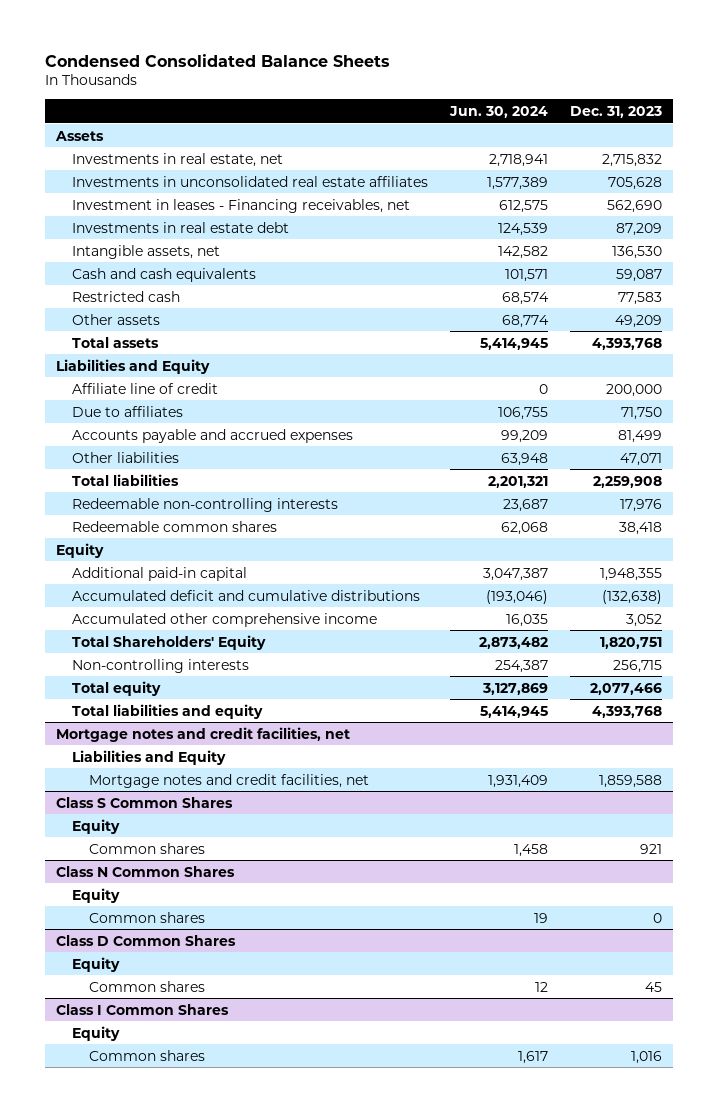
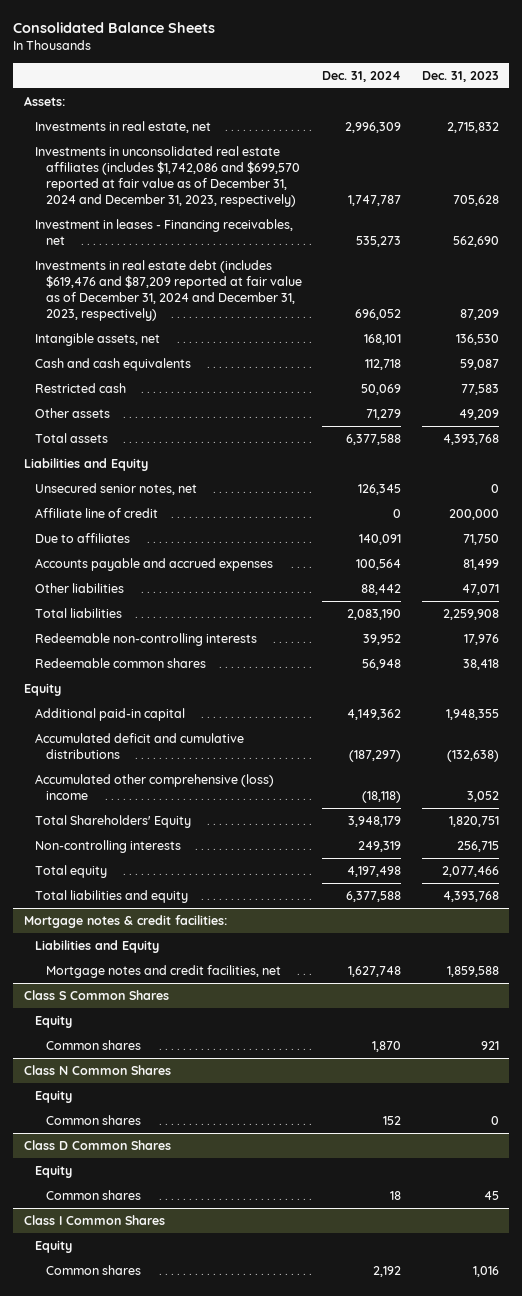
[45,53,391,67] Condensed Consolidated Balance Sheets -> [13,21,216,33] Consolidated Balance Sheets
[449,105,549,118] Jun. 30, 2024 -> none
none -> [322,70,402,82] Dec. 31, 2024
[55,130,105,141] Assets -> [23,96,65,107] Assets:
[72,175,429,187] Investments in unconsolidated real estate affiliates -> [34,146,300,207] Investments in unconsolidated real estate affiliates (includes $1,742,086 and $699,570 reported at fair value as of December 31, 2024 and December 31, 2023, respectively)
[72,221,290,233] Investments in real estate debt -> [34,260,302,321] Investments in real estate debt (includes $619,476 and $87,209 reported at fair value as of December 31, 2024 and December 31, 2023, respectively)
none -> [34,483,197,496] Unsecured senior notes, net
[72,612,378,627] Accumulated other comprehensive income -> [34,774,274,800] Accumulated other comprehensive (loss) income
[56,726,351,742] Mortgage notes and credit facilities, net -> [23,915,227,929] Mortgage notes & credit facilities:

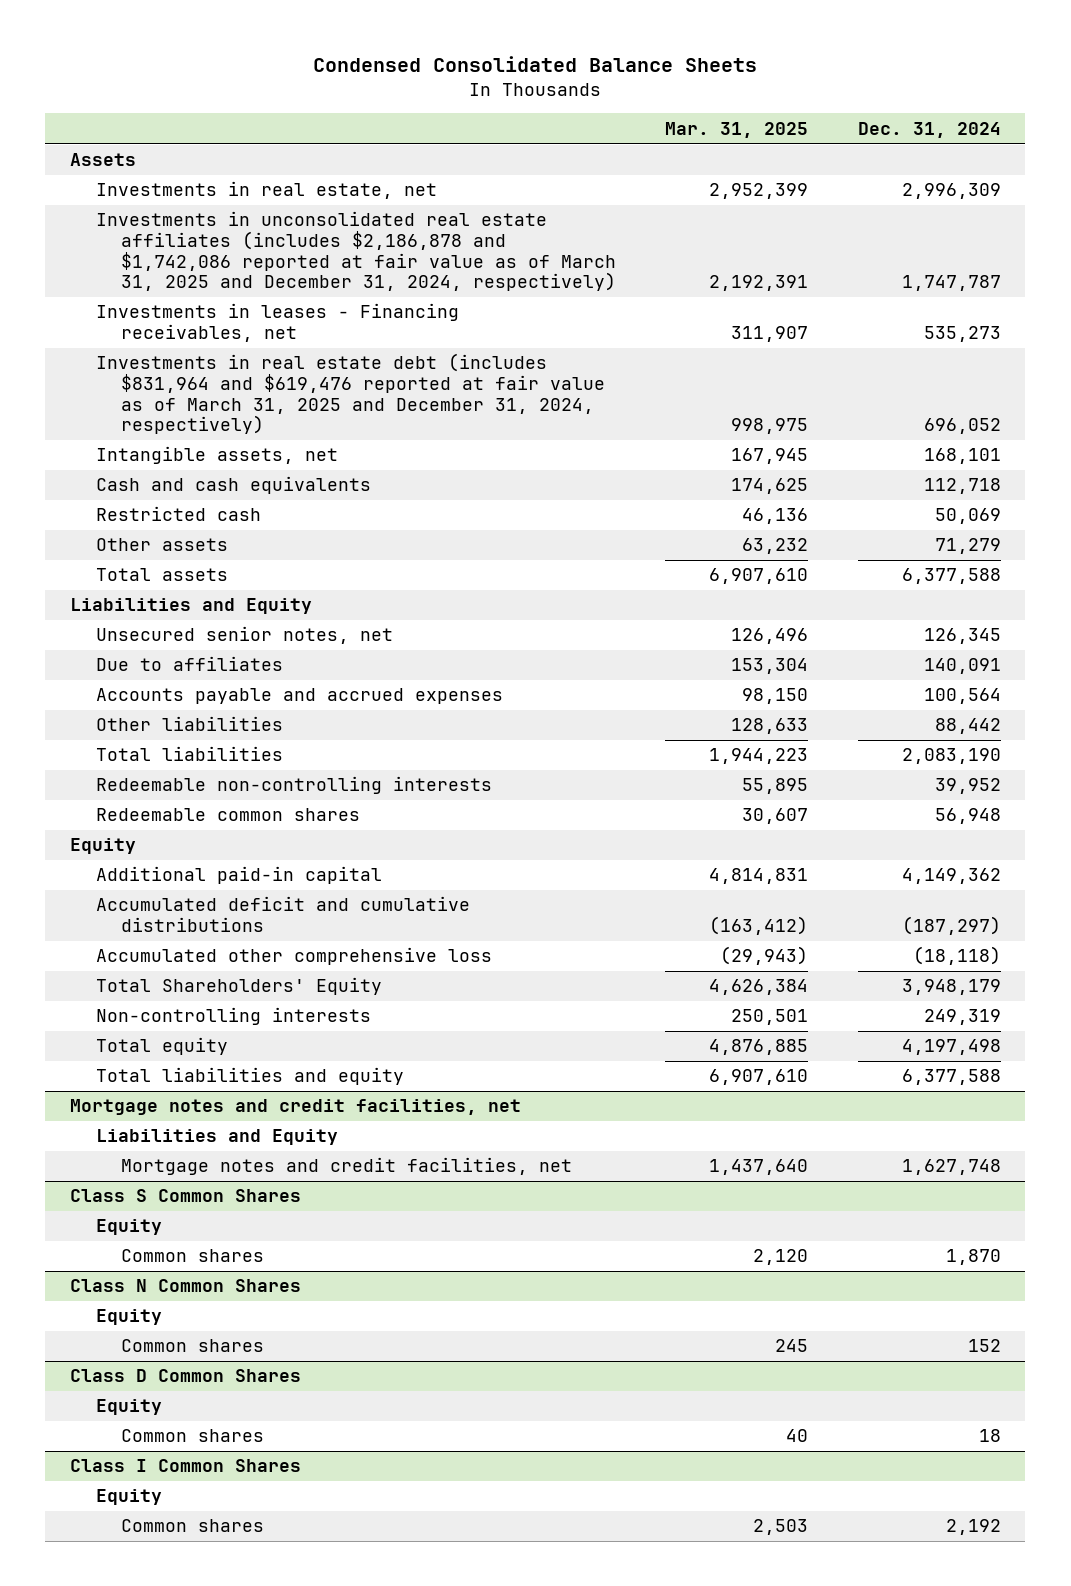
[13,21,216,33] Consolidated Balance Sheets -> [313,56,758,73] Condensed Consolidated Balance Sheets
[421,70,499,82] Dec. 31, 2023 -> none
none -> [665,121,809,138] Mar. 31, 2025
[23,96,65,107] Assets: -> [70,153,137,167] Assets
[34,146,300,207] Investments in unconsolidated real estate affiliates (includes $1,742,086 and $699,570 reported at fair value as of December 31, 2024 and December 31, 2023, respectively) -> [95,211,617,292] Investments in unconsolidated real estate affiliates (includes $2,186,878 and $1,742,086 reported at fair value as of March 31, 2025 and December 31, 2024, respectively)
[34,219,293,245] Investment in leases - Financing receivables, net -> [95,303,459,343] Investments in leases - Financing receivables, net
[34,260,302,321] Investments in real estate debt (includes $619,476 and $87,209 reported at fair value as of December 31, 2024 and December 31, 2023, respectively) -> [95,353,606,435] Investments in real estate debt (includes $831,964 and $619,476 reported at fair value as of March 31, 2025 and December 31, 2024, respectively)
[34,508,158,519] Affiliate line of credit -> none
[34,774,274,800] Accumulated other comprehensive (loss) income -> [95,947,492,966] Accumulated other comprehensive loss
[23,915,227,929] Mortgage notes & credit facilities: -> [70,1099,522,1116] Mortgage notes and credit facilities, net

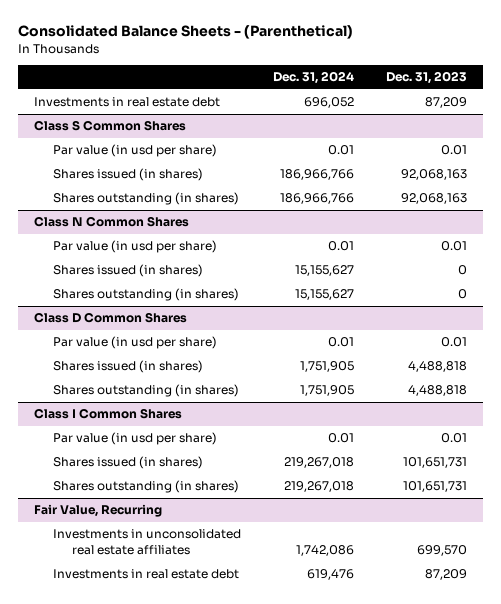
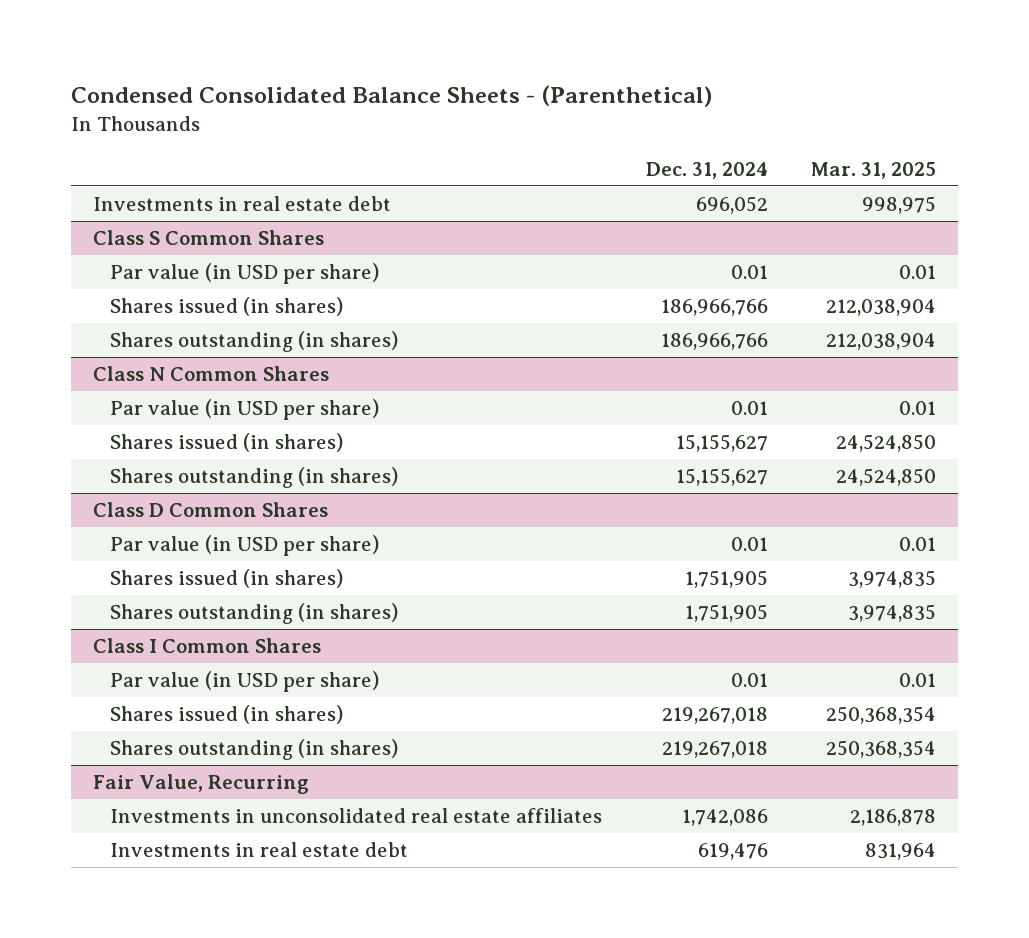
[17,25,353,40] Consolidated Balance Sheets - (Parenthetical) -> [71,85,713,108] Condensed Consolidated Balance Sheets - (Parenthetical)
[386,71,468,85] Dec. 31, 2023 -> none
none -> [811,161,937,179] Mar. 31, 2025
[52,144,217,158] Par value (in usd per share) -> [110,263,380,285] Par value (in USD per share)
[52,240,217,254] Par value (in usd per share) -> [110,399,380,421] Par value (in USD per share)
[52,336,217,350] Par value (in usd per share) -> [110,535,380,557] Par value (in USD per share)
[52,432,217,446] Par value (in usd per share) -> [110,671,380,693] Par value (in USD per share)

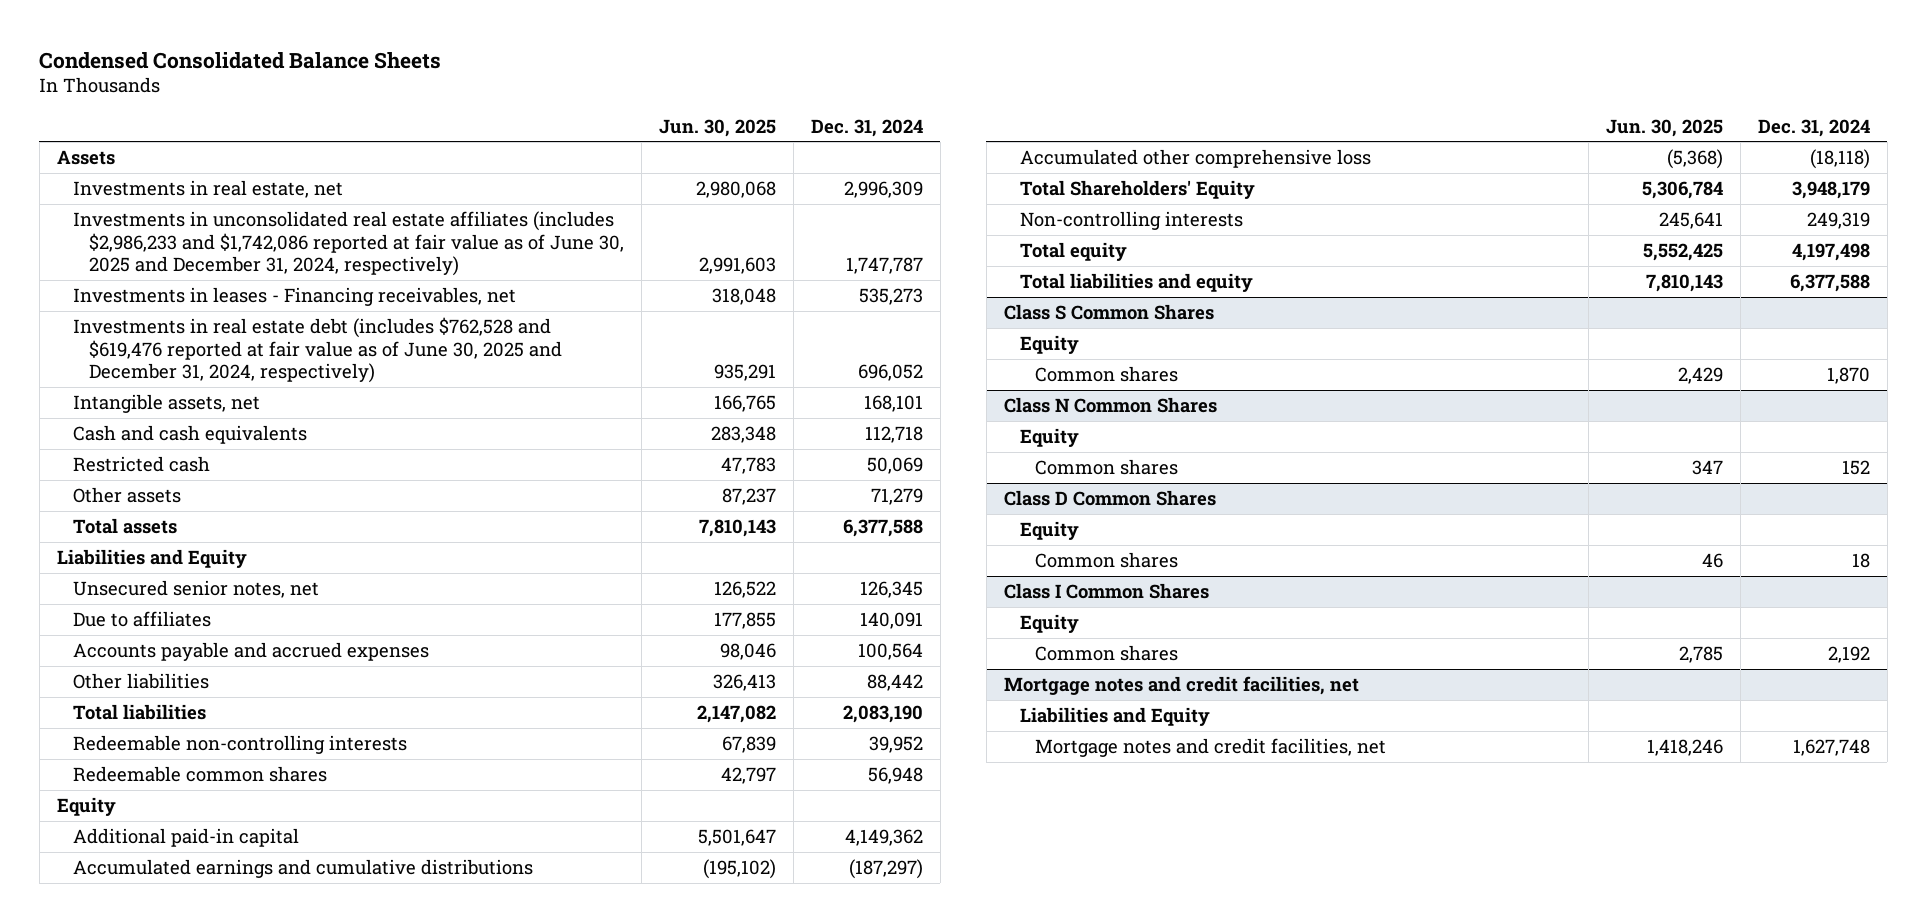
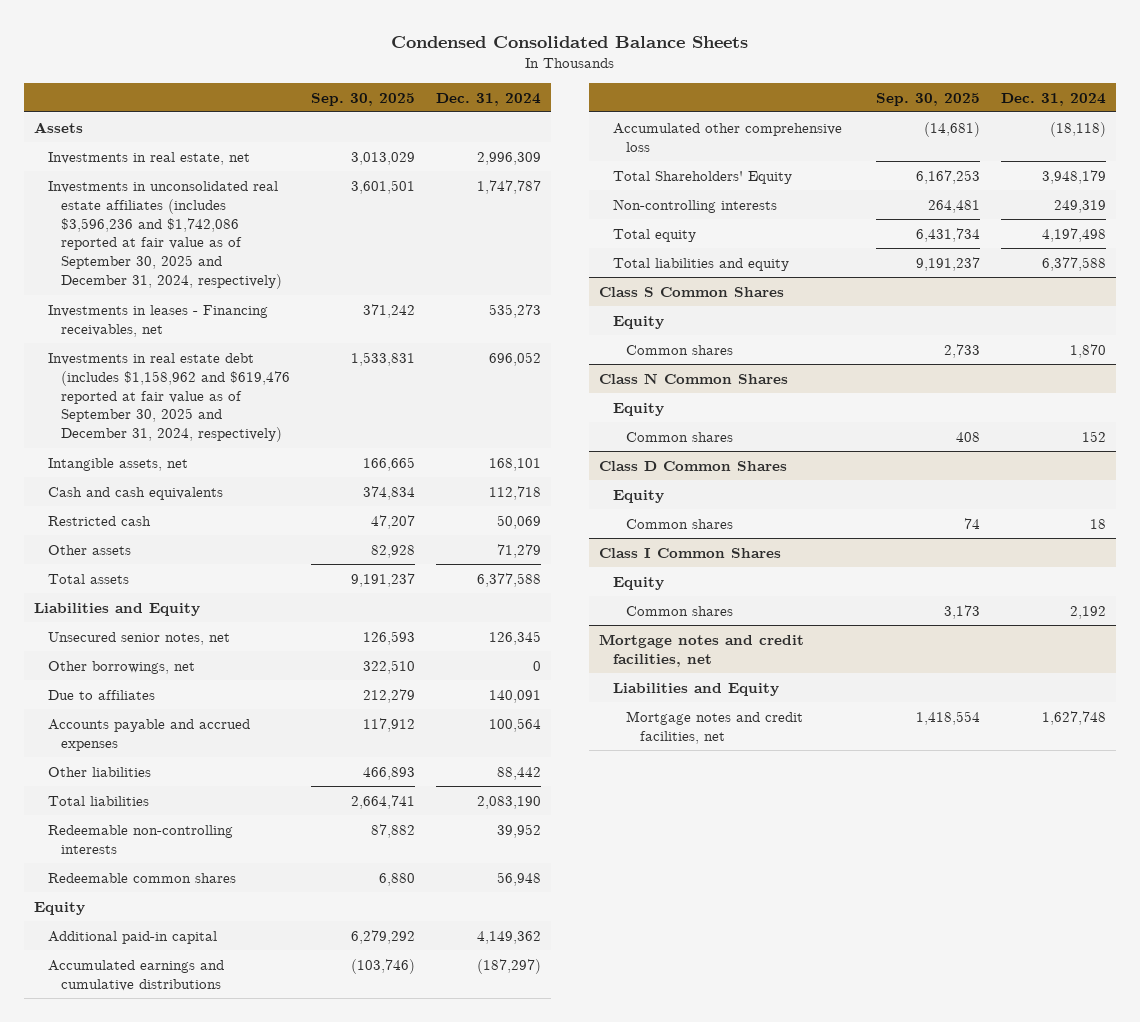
[658,118,776,137] Jun. 30, 2025 -> none
none -> [311,92,416,106] Sep. 30, 2025
[72,210,624,277] Investments in unconsolidated real estate affiliates (includes $2,986,233 and $1,742,086 reported at fair value as of June 30, 2025 and December 31, 2024, respectively) -> [47,180,283,290] Investments in unconsolidated real estate affiliates (includes $3,596,236 and $1,742,086 reported at fair value as of September 30, 2025 and December 31, 2024, respectively)
[72,316,562,384] Investments in real estate debt (includes $762,528 and $619,476 reported at fair value as of June 30, 2025 and December 31, 2024, respectively) -> [47,352,291,443] Investments in real estate debt (includes $1,158,962 and $619,476 reported at fair value as of September 30, 2025 and December 31, 2024, respectively)
none -> [47,660,195,674] Other borrowings, net

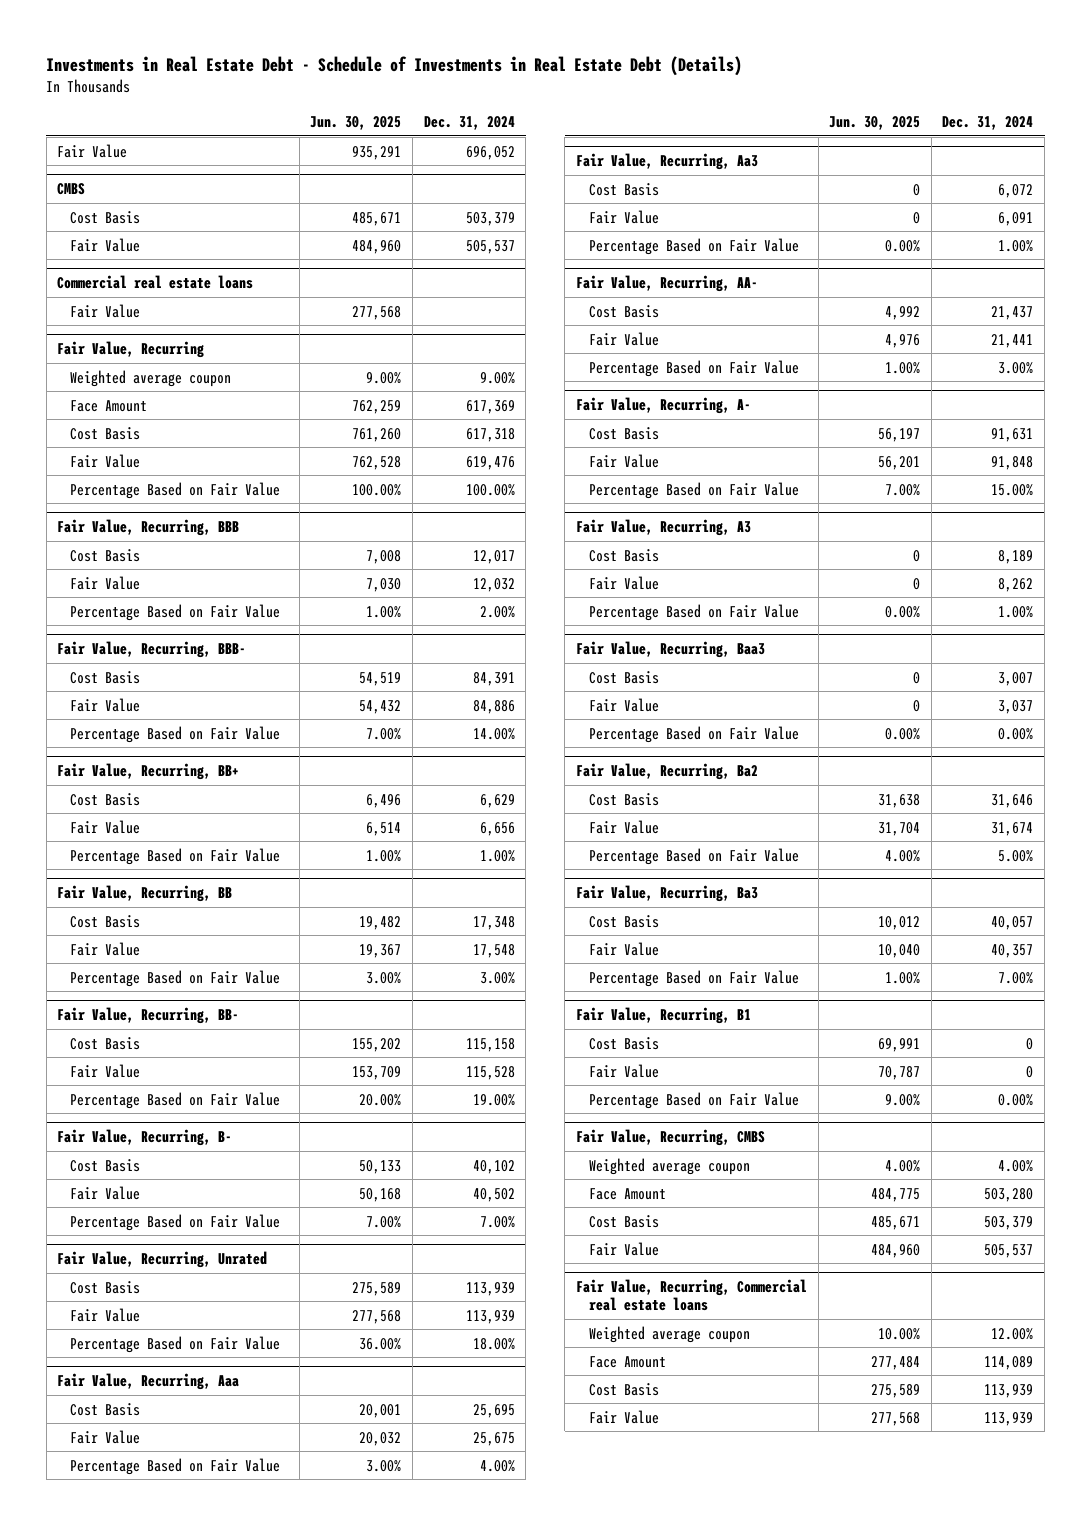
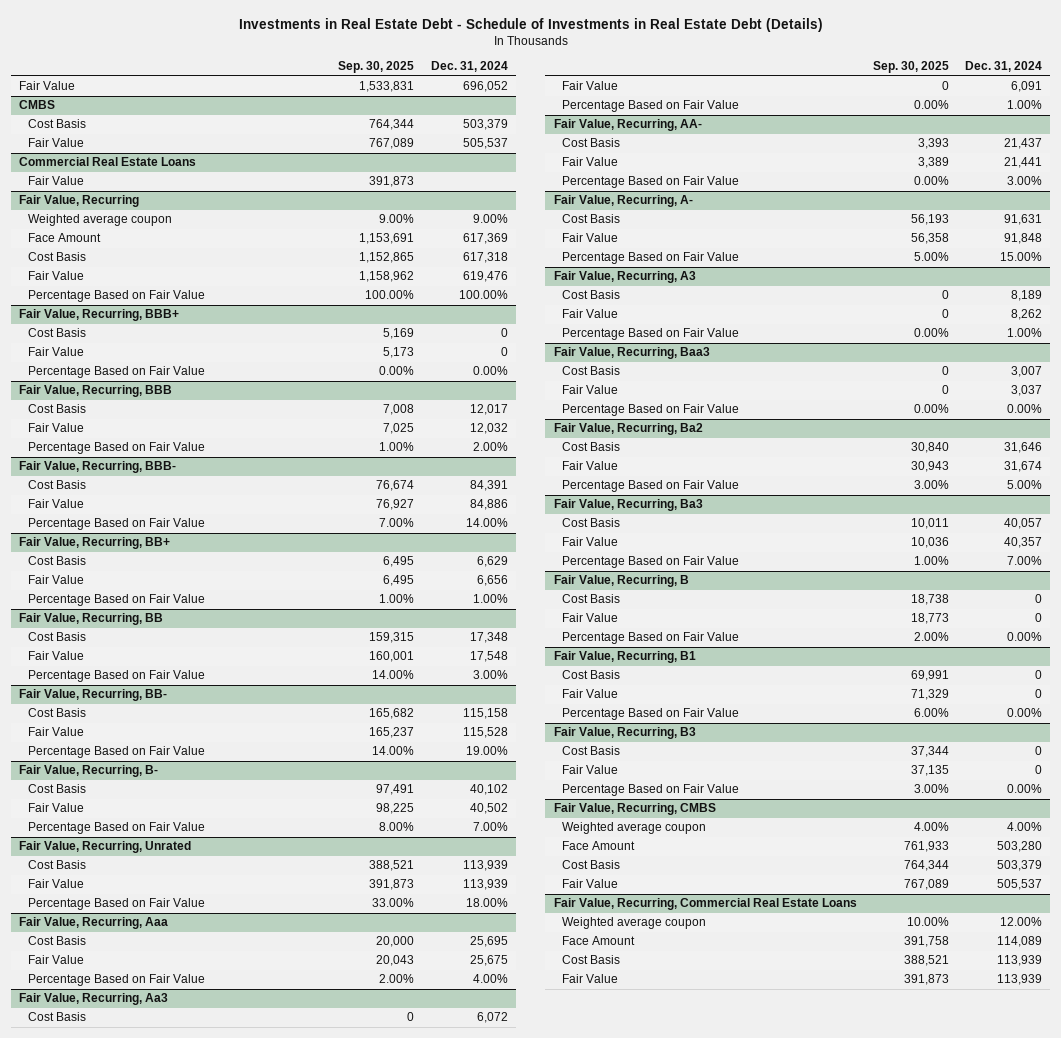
[310,116,402,131] Jun. 30, 2025 -> none
none -> [338,61,415,74] Sep. 30, 2025
[57,274,254,289] Commercial real estate loans -> [18,157,196,167] Commercial Real Estate Loans
none -> [18,309,179,322] Fair Value, Recurring, BBB+
none -> [27,328,86,338] Cost Basis
none -> [27,347,84,357] Fair Value
none -> [27,366,205,379] Percentage Based on Fair Value
none -> [553,575,689,588] Fair Value, Recurring, B
none -> [562,594,621,604] Cost Basis
none -> [562,613,619,623] Fair Value
none -> [562,632,740,645] Percentage Based on Fair Value
none -> [553,727,696,740] Fair Value, Recurring, B3
none -> [562,746,621,756] Cost Basis
none -> [562,765,619,775] Fair Value
none -> [562,784,740,797] Percentage Based on Fair Value
[576,1278,808,1312] Fair Value, Recurring, Commercial real estate loans -> [553,898,857,911] Fair Value, Recurring, Commercial Real Estate Loans

